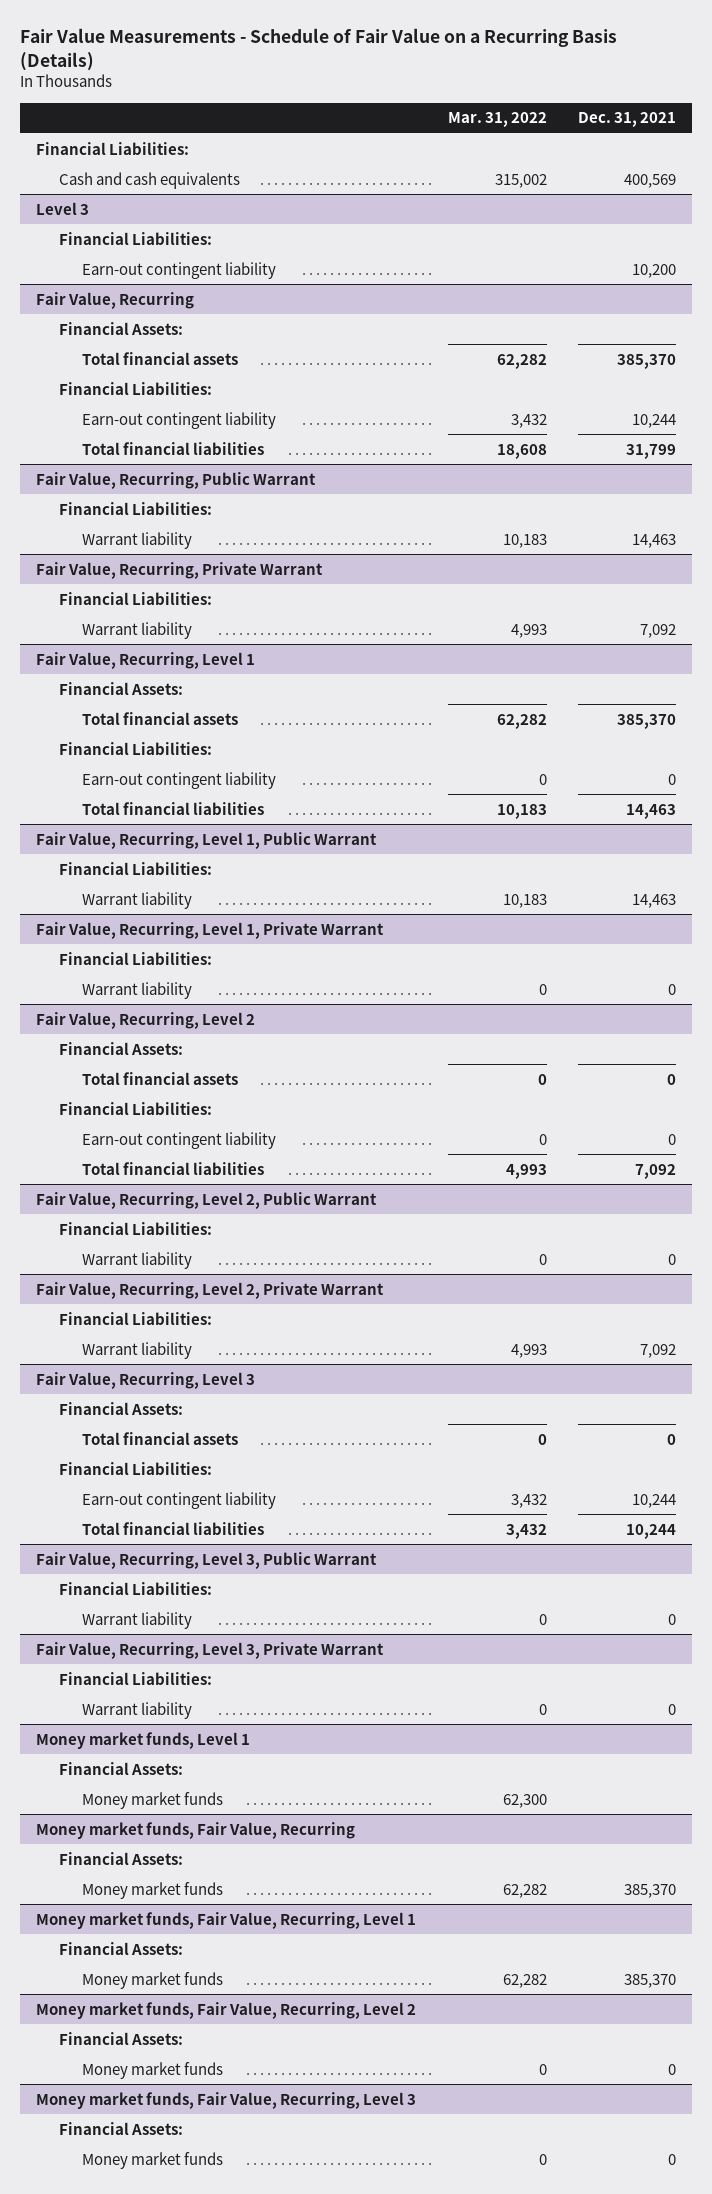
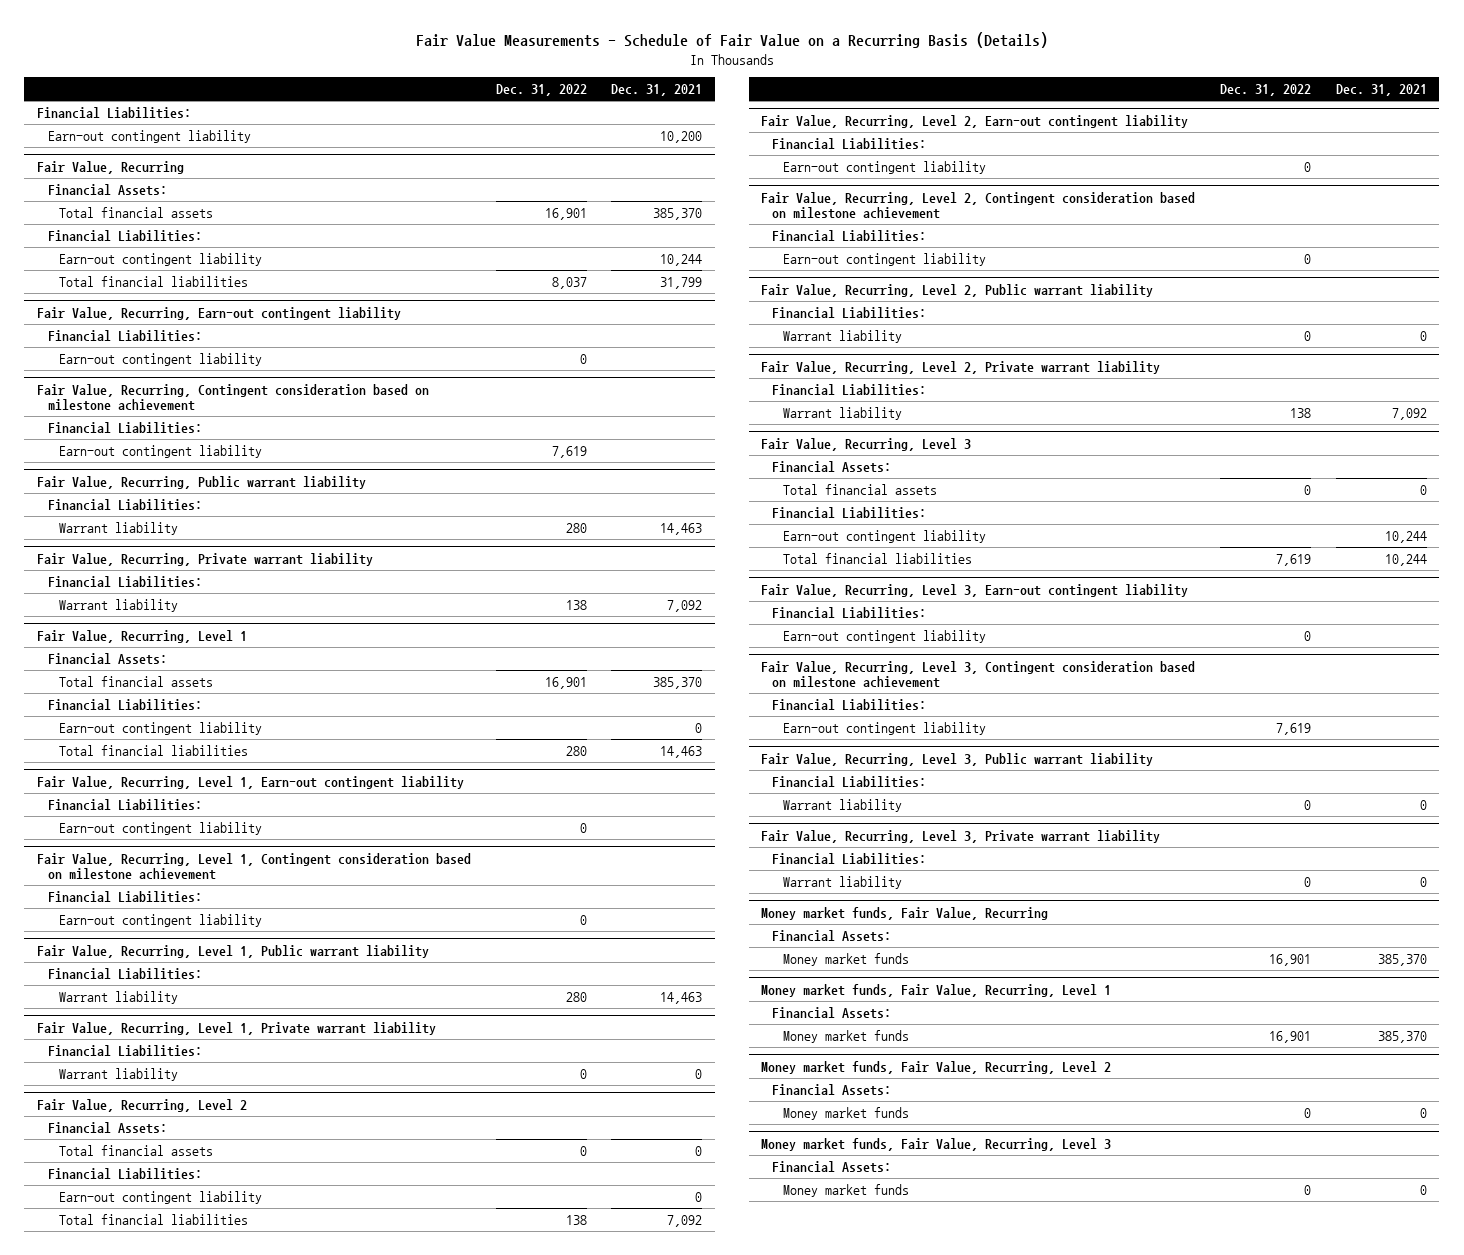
[447,112,547,128] Mar. 31, 2022 -> none
none -> [495,84,587,97] Dec. 31, 2022
[58,171,240,189] Cash and cash equivalents -> none
[35,201,89,215] Level 3 -> none
[58,231,212,245] Financial Liabilities: -> none
[35,471,316,489] Fair Value, Recurring, Public Warrant -> none
none -> [36,306,401,320] Fair Value, Recurring, Earn-out contingent liability
none -> [58,352,262,366] Earn-out contingent liability
none -> [36,383,429,412] Fair Value, Recurring, Contingent consideration based on milestone achievement
none -> [47,421,202,434] Financial Liabilities:
none -> [58,444,262,458] Earn-out contingent liability
none -> [36,475,366,489] Fair Value, Recurring, Public warrant liability
none -> [47,498,202,511] Financial Liabilities:
[35,561,323,579] Fair Value, Recurring, Private Warrant -> [36,552,373,566] Fair Value, Recurring, Private warrant liability
[35,831,377,849] Fair Value, Recurring, Level 1, Public Warrant -> none
none -> [36,775,464,789] Fair Value, Recurring, Level 1, Earn-out contingent liability
none -> [58,821,262,835] Earn-out contingent liability
none -> [36,852,471,881] Fair Value, Recurring, Level 1, Contingent consideration based on milestone achievement
none -> [47,890,202,903] Financial Liabilities:
none -> [58,913,262,927] Earn-out contingent liability
none -> [36,944,429,958] Fair Value, Recurring, Level 1, Public warrant liability
none -> [47,967,202,980] Financial Liabilities:
[35,921,384,939] Fair Value, Recurring, Level 1, Private Warrant -> [36,1021,436,1035] Fair Value, Recurring, Level 1, Private warrant liability
[35,1191,377,1209] Fair Value, Recurring, Level 2, Public Warrant -> none
none -> [761,114,1189,128] Fair Value, Recurring, Level 2, Earn-out contingent liability
none -> [783,160,987,174] Earn-out contingent liability
none -> [761,191,1196,220] Fair Value, Recurring, Level 2, Contingent consideration based on milestone achievement
none -> [772,229,927,242] Financial Liabilities:
none -> [783,252,987,266] Earn-out contingent liability
none -> [761,283,1154,297] Fair Value, Recurring, Level 2, Public warrant liability
none -> [772,306,927,319] Financial Liabilities:
[35,1281,384,1299] Fair Value, Recurring, Level 2, Private Warrant -> [761,360,1161,374] Fair Value, Recurring, Level 2, Private warrant liability
[35,1551,377,1569] Fair Value, Recurring, Level 3, Public Warrant -> none
none -> [761,583,1189,597] Fair Value, Recurring, Level 3, Earn-out contingent liability
none -> [783,629,987,643] Earn-out contingent liability
none -> [761,660,1196,689] Fair Value, Recurring, Level 3, Contingent consideration based on milestone achievement
none -> [772,698,927,711] Financial Liabilities:
none -> [783,721,987,735] Earn-out contingent liability
none -> [761,752,1154,766] Fair Value, Recurring, Level 3, Public warrant liability
none -> [772,775,927,788] Financial Liabilities:
[35,1641,384,1659] Fair Value, Recurring, Level 3, Private Warrant -> [761,829,1161,843] Fair Value, Recurring, Level 3, Private warrant liability
[35,1731,250,1749] Money market funds, Level 1 -> none
[58,1761,183,1775] Financial Assets: -> none
[82,1791,224,1809] Money market funds -> none

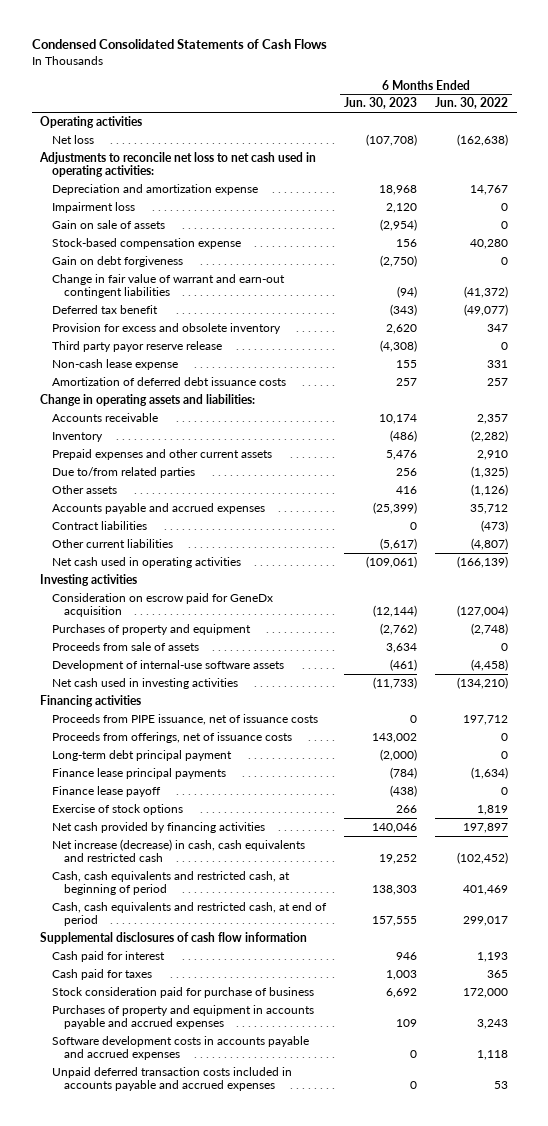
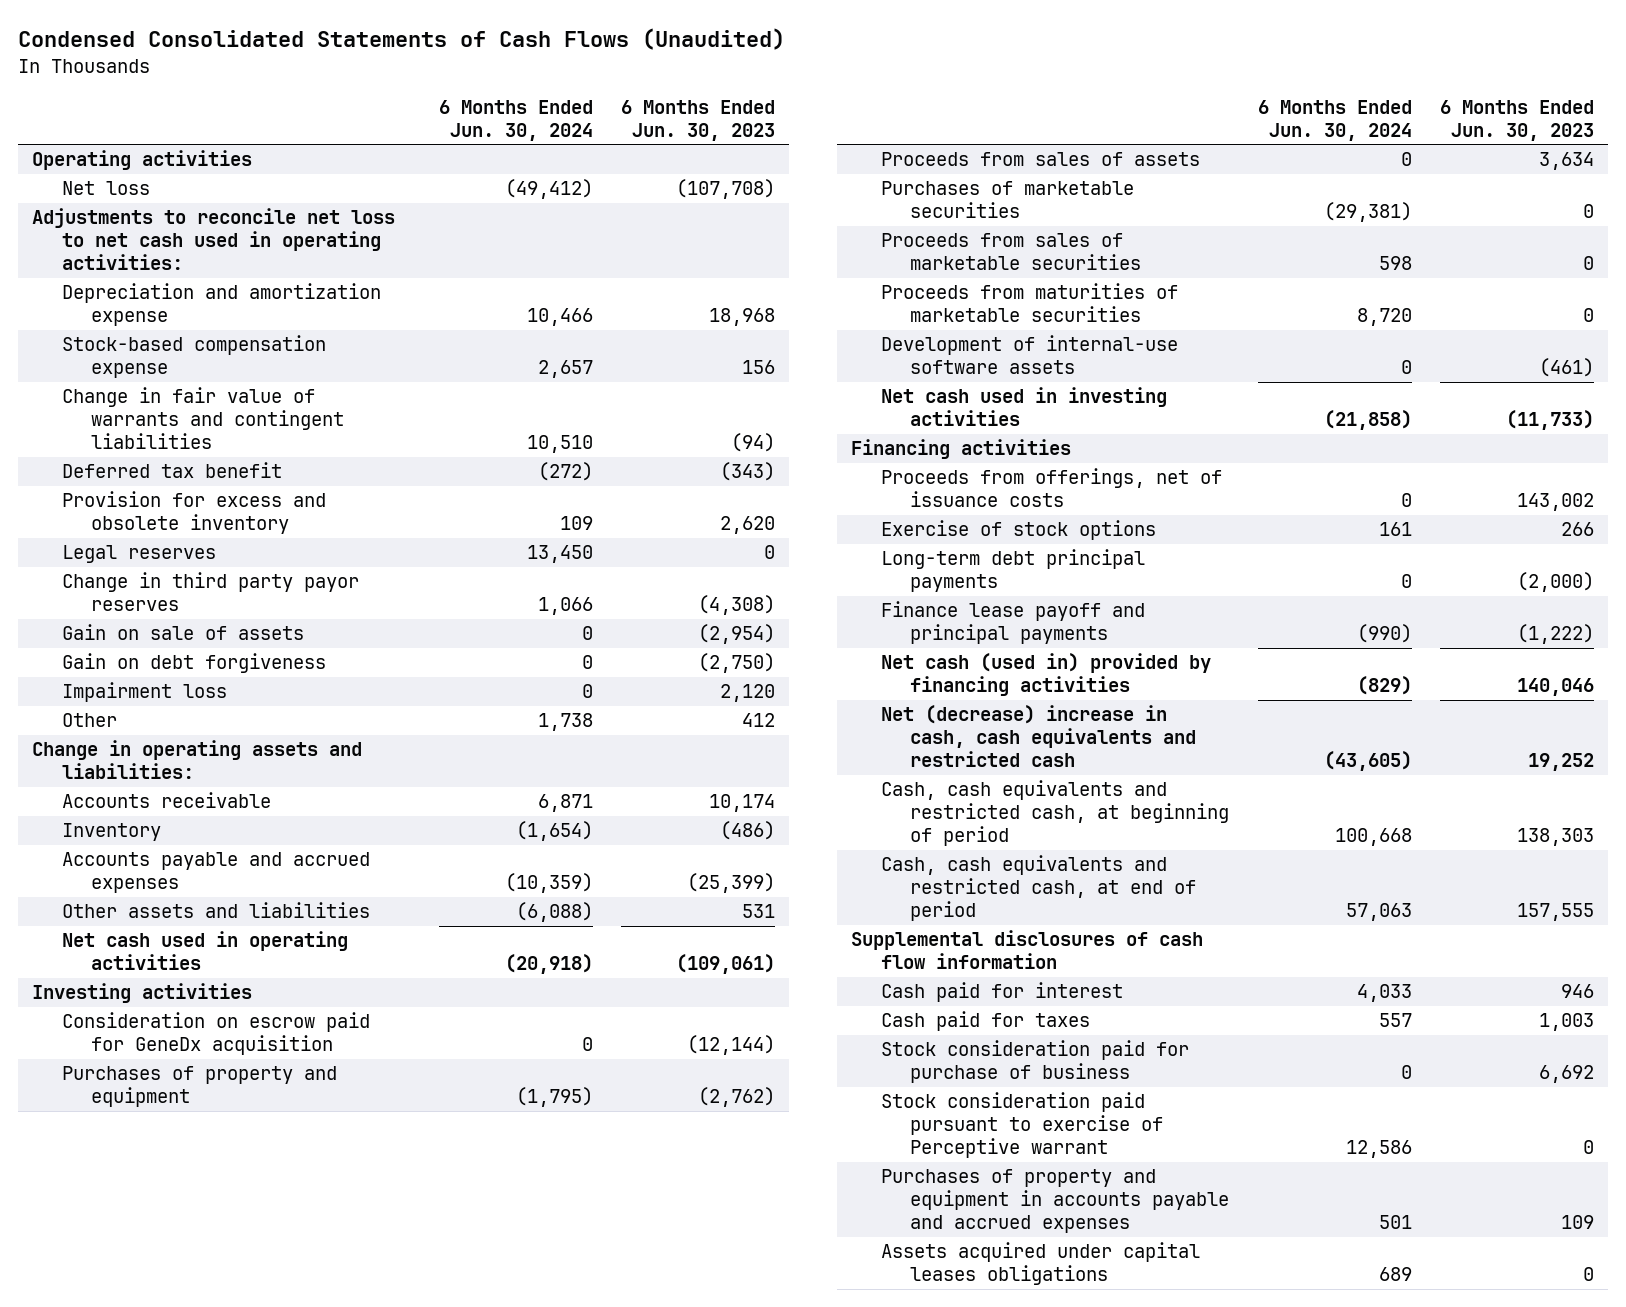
[31,39,327,50] Condensed Consolidated Statements of Cash Flows -> [17,28,785,51] Condensed Consolidated Statements of Cash Flows (Unaudited)
[434,97,508,110] Jun. 30, 2022 -> none
none -> [438,99,593,141] 6 Months Ended Jun. 30, 2024
[52,274,286,299] Change in fair value of warrant and earn-out contingent liabilities -> [61,387,345,450] Change in fair value of warrants and contingent liabilities
[52,359,179,371] Non-cash lease expense -> none
[52,377,287,387] Amortization of deferred debt issuance costs -> none
none -> [61,545,216,564] Legal reserves
[52,341,223,353] Third party payor reserve release -> [61,572,359,612] Change in third party payor reserves
[52,220,166,230] Gain on sale of assets -> [61,624,304,641] Gain on sale of assets
[52,256,184,268] Gain on debt forgiveness -> [61,653,326,674] Gain on debt forgiveness
[52,202,136,214] Impairment loss -> [61,682,227,703] Impairment loss
none -> [61,713,117,728] Other
[52,449,273,461] Prepaid expenses and other current assets -> none
[52,467,196,479] Due to/from related parties -> none
[52,485,118,495] Other assets -> none
[52,521,148,531] Contract liabilities -> none
[52,539,174,549] Other current liabilities -> none
none -> [61,902,370,919] Other assets and liabilities
[52,642,200,652] Proceeds from sale of assets -> [880,152,1200,167] Proceeds from sales of assets
none -> [880,181,1134,219] Purchases of marketable securities
none -> [880,233,1142,271] Proceeds from sales of marketable securities
none -> [880,283,1178,323] Proceeds from maturities of marketable securities
[52,714,319,726] Proceeds from PIPE issuance, net of issuance costs -> none
[52,750,233,762] Long-term debt principal payment -> none
[52,768,227,780] Finance lease principal payments -> none
[52,786,162,798] Finance lease payoff -> none
none -> [880,549,1145,593] Long-term debt principal payments
none -> [880,601,1145,645] Finance lease payoff and principal payments
[52,822,266,834] Net cash provided by financing activities -> [880,653,1211,697] Net cash (used in) provided by financing activities
[52,839,306,863] Net increase (decrease) in cash, cash equivalents and restricted cash -> [880,705,1197,768] Net (decrease) increase in cash, cash equivalents and restricted cash
none -> [880,1092,1164,1159] Stock consideration paid pursuant to exercise of Perceptive warrant
[52,1036,310,1061] Software development costs in accounts payable and accrued expenses -> none
[52,1067,293,1092] Unpaid deferred transaction costs included in accounts payable and accrued expenses -> none
none -> [880,1242,1200,1286] Assets acquired under capital leases obligations

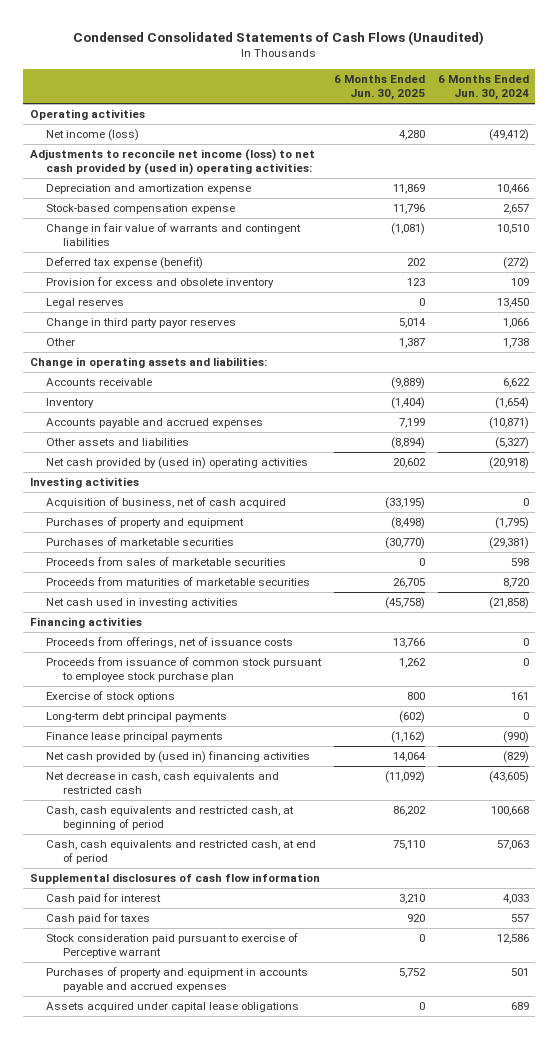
[620,99,775,141] 6 Months Ended Jun. 30, 2023 -> none
none -> [333,75,425,101] 6 Months Ended Jun. 30, 2025
[61,181,150,196] Net loss -> [46,129,140,142] Net income (loss)
[31,208,395,271] Adjustments to reconcile net loss to net cash used in operating activities: -> [29,149,315,176] Adjustments to reconcile net income (loss) to net cash provided by (used in) operating activities:
[61,462,282,479] Deferred tax benefit -> [46,257,204,270] Deferred tax expense (benefit)
[61,624,304,641] Gain on sale of assets -> none
[61,653,326,674] Gain on debt forgiveness -> none
[61,682,227,703] Impairment loss -> none
[537,794,593,813] 6,871 -> [502,378,530,389] 6,622
[504,873,593,894] (10,359) -> [488,417,529,430] (10,871)
[515,902,593,923] (6,088) -> [494,437,529,450] (5,327)
[61,931,348,971] Net cash used in operating activities -> [46,457,309,470] Net cash provided by (used in) operating activities
[61,1012,370,1056] Consideration on escrow paid for GeneDx acquisition -> [46,497,287,509] Acquisition of business, net of cash acquired
[880,152,1200,167] Proceeds from sales of assets -> none
[880,335,1178,375] Development of internal-use software assets -> none
none -> [46,657,323,683] Proceeds from issuance of common stock pursuant to employee stock purchase plan
[880,601,1145,645] Finance lease payoff and principal payments -> [46,732,224,743] Finance lease principal payments
[880,653,1211,697] Net cash (used in) provided by financing activities -> [46,751,311,764] Net cash provided by (used in) financing activities
[880,705,1197,768] Net (decrease) increase in cash, cash equivalents and restricted cash -> [46,772,280,795] Net decrease in cash, cash equivalents and restricted cash
[880,1040,1189,1084] Stock consideration paid for purchase of business -> none
[880,1242,1200,1286] Assets acquired under capital leases obligations -> [46,1002,300,1013] Assets acquired under capital lease obligations

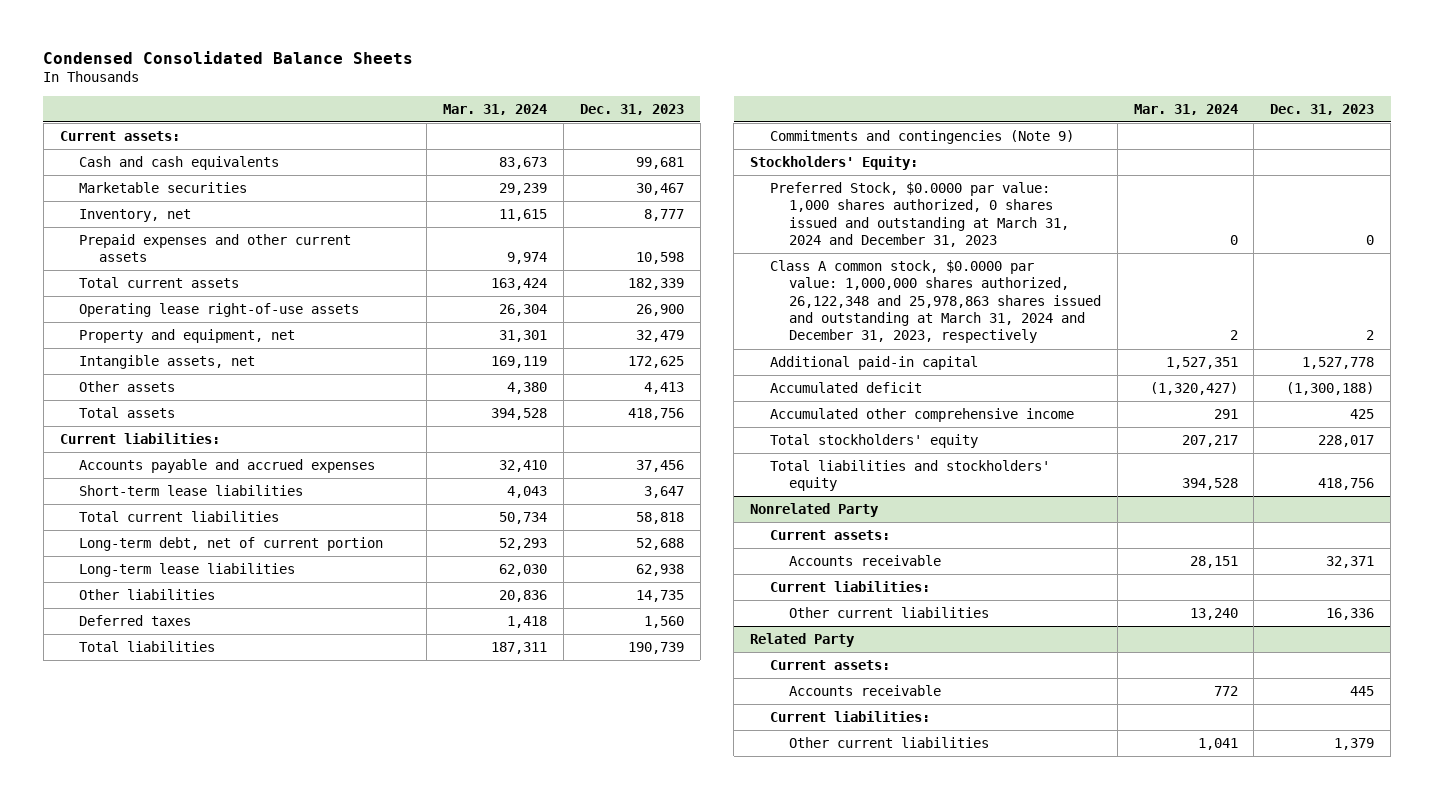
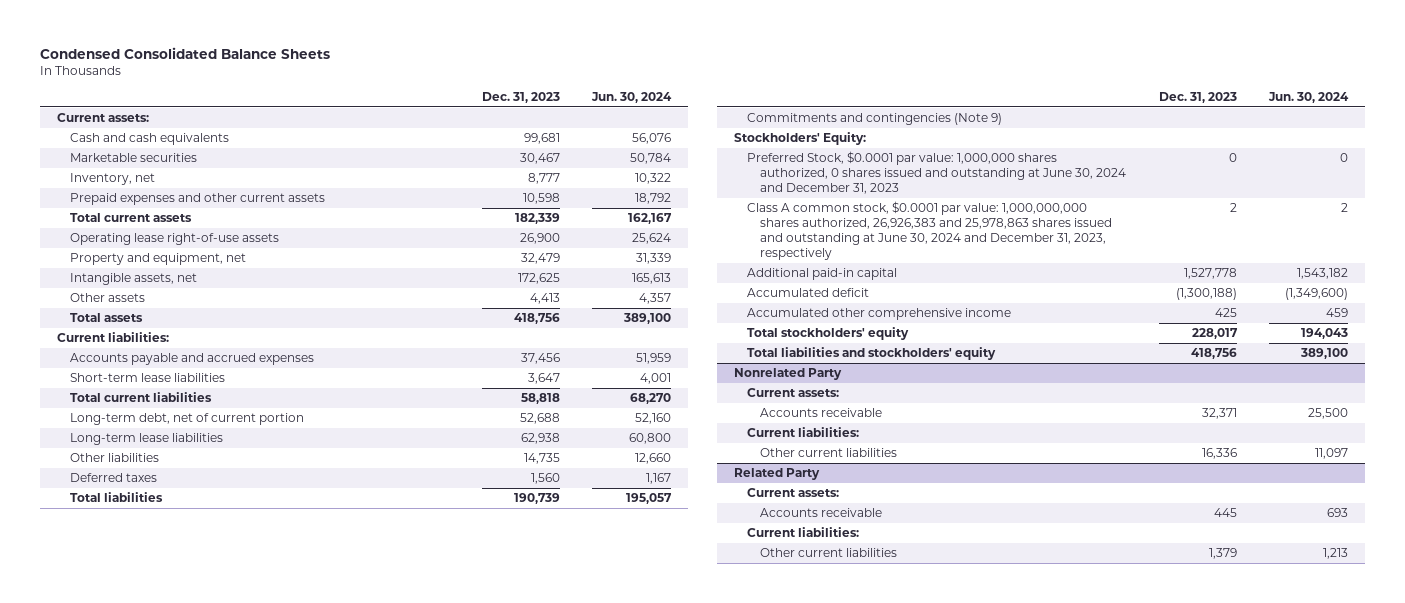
[443,103,548,115] Mar. 31, 2024 -> none
none -> [591,91,673,103] Jun. 30, 2024
[769,181,1070,248] Preferred Stock, $0.0000 par value: 1,000 shares authorized, 0 shares issued and outstanding at March 31, 2024 and December 31, 2023 -> [746,151,1126,195] Preferred Stock, $0.0001 par value: 1,000,000 shares authorized, 0 shares issued and outstanding at June 30, 2024 and December 31, 2023
[769,259,1102,344] Class A common stock, $0.0000 par value: 1,000,000 shares authorized, 26,122,348 and 25,978,863 shares issued and outstanding at March 31, 2024 and December 31, 2023, respectively -> [746,201,1112,261] Class A common stock, $0.0001 par value: 1,000,000,000 shares authorized, 26,926,383 and 25,978,863 shares issued and outstanding at June 30, 2024 and December 31, 2023, respectively

